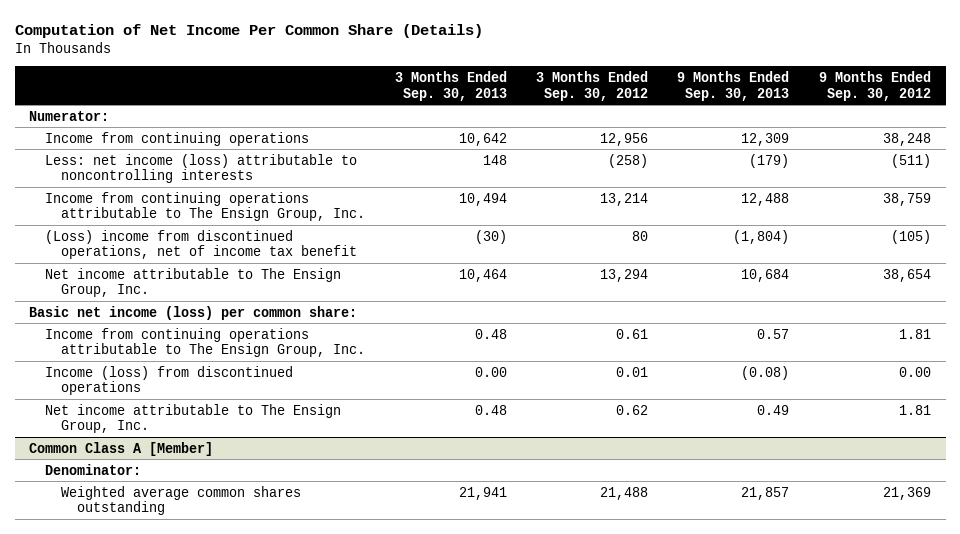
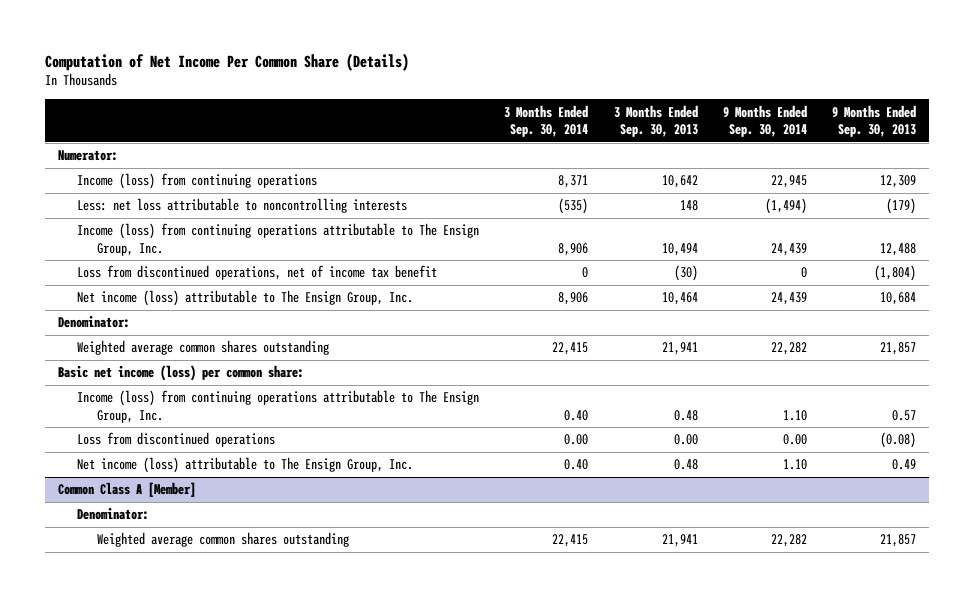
[536,70,649,101] 3 Months Ended Sep. 30, 2012 -> none
[818,70,931,101] 9 Months Ended Sep. 30, 2012 -> none
none -> [504,104,589,138] 3 Months Ended Sep. 30, 2014
none -> [723,104,808,138] 9 Months Ended Sep. 30, 2014
[45,131,310,146] Income from continuing operations -> [77,173,318,190] Income (loss) from continuing operations
[45,153,358,184] Less: net income (loss) attributable to noncontrolling interests -> [77,198,408,214] Less: net loss attributable to noncontrolling interests
[45,191,366,222] Income from continuing operations attributable to The Ensign Group, Inc. -> [77,223,480,256] Income (loss) from continuing operations attributable to The Ensign Group, Inc.
[45,229,358,260] (Loss) income from discontinued operations, net of income tax benefit -> [77,265,438,281] Loss from discontinued operations, net of income tax benefit
[45,267,342,298] Net income attributable to The Ensign Group, Inc. -> [77,290,414,307] Net income (loss) attributable to The Ensign Group, Inc.
none -> [57,315,130,329] Denominator:
none -> [77,340,330,356] Weighted average common shares outstanding
[45,327,366,358] Income from continuing operations attributable to The Ensign Group, Inc. -> [77,390,480,423] Income (loss) from continuing operations attributable to The Ensign Group, Inc.
[45,365,294,396] Income (loss) from discontinued operations -> [77,432,276,448] Loss from discontinued operations
[45,403,342,434] Net income attributable to The Ensign Group, Inc. -> [77,457,414,474] Net income (loss) attributable to The Ensign Group, Inc.

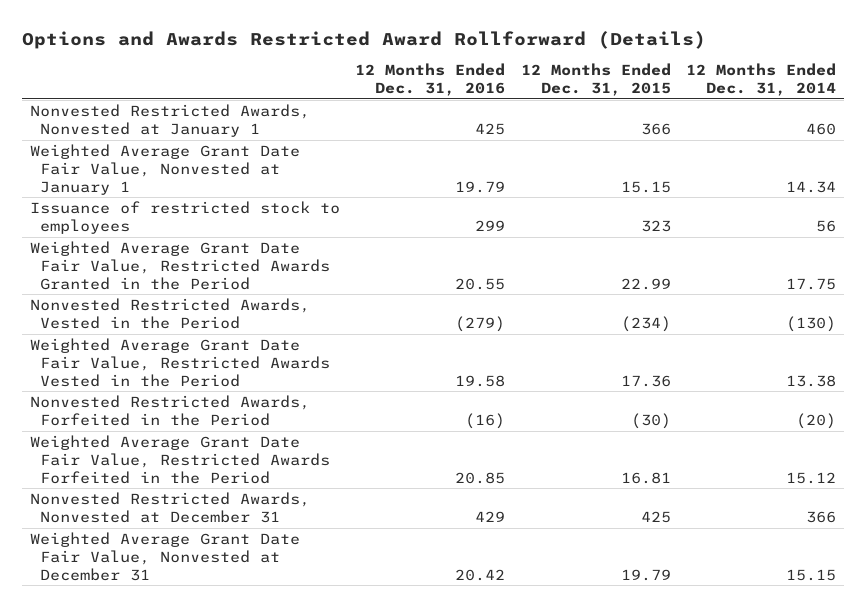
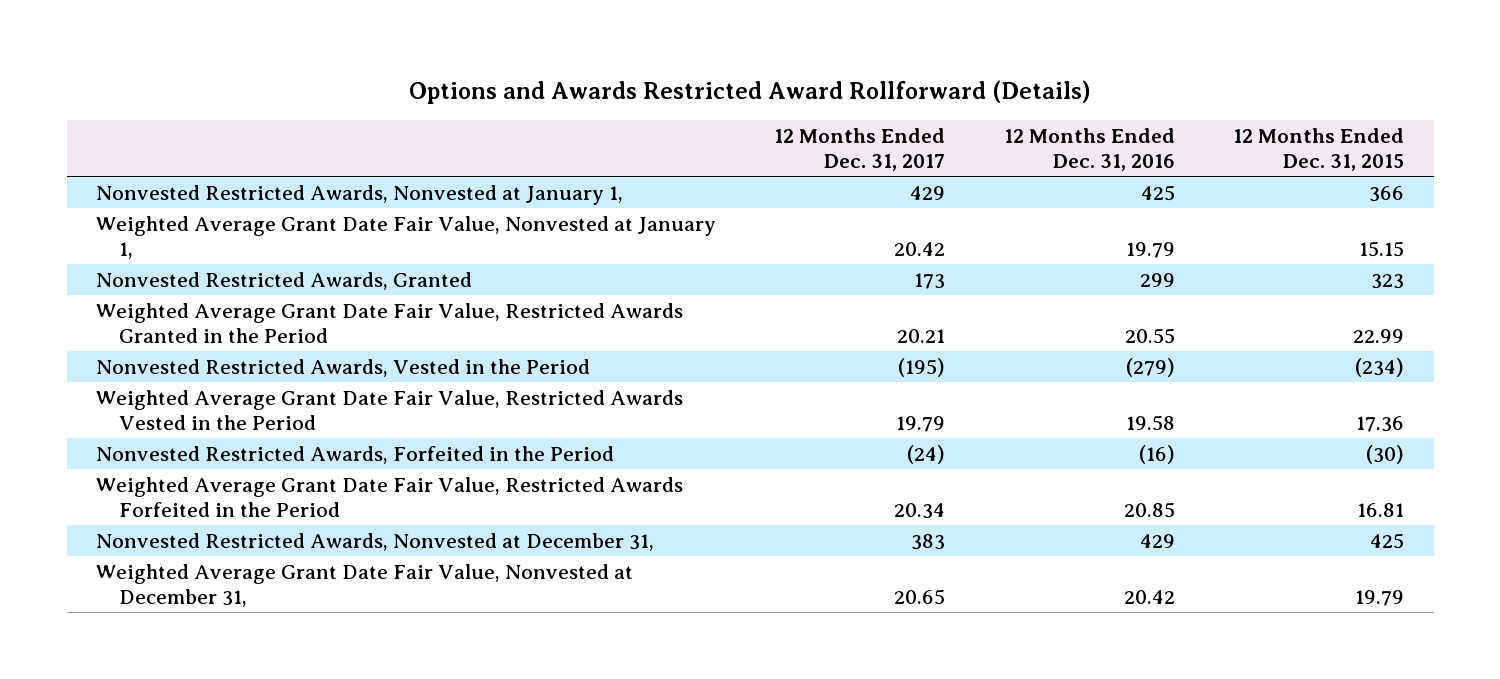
[686,63,837,97] 12 Months Ended Dec. 31, 2014 -> none
none -> [774,127,946,171] 12 Months Ended Dec. 31, 2017
[29,103,310,137] Nonvested Restricted Awards, Nonvested at January 1 -> [95,184,623,205] Nonvested Restricted Awards, Nonvested at January 1,
[29,143,300,195] Weighted Average Grant Date Fair Value, Nonvested at January 1 -> [95,215,716,260] Weighted Average Grant Date Fair Value, Nonvested at January 1,
[29,200,340,234] Issuance of restricted stock to employees -> [95,271,472,290] Nonvested Restricted Awards, Granted
[29,491,310,523] Nonvested Restricted Awards, Nonvested at December 31 -> [95,532,654,551] Nonvested Restricted Awards, Nonvested at December 31,
[29,531,300,581] Weighted Average Grant Date Fair Value, Nonvested at December 31 -> [95,563,633,608] Weighted Average Grant Date Fair Value, Nonvested at December 31,

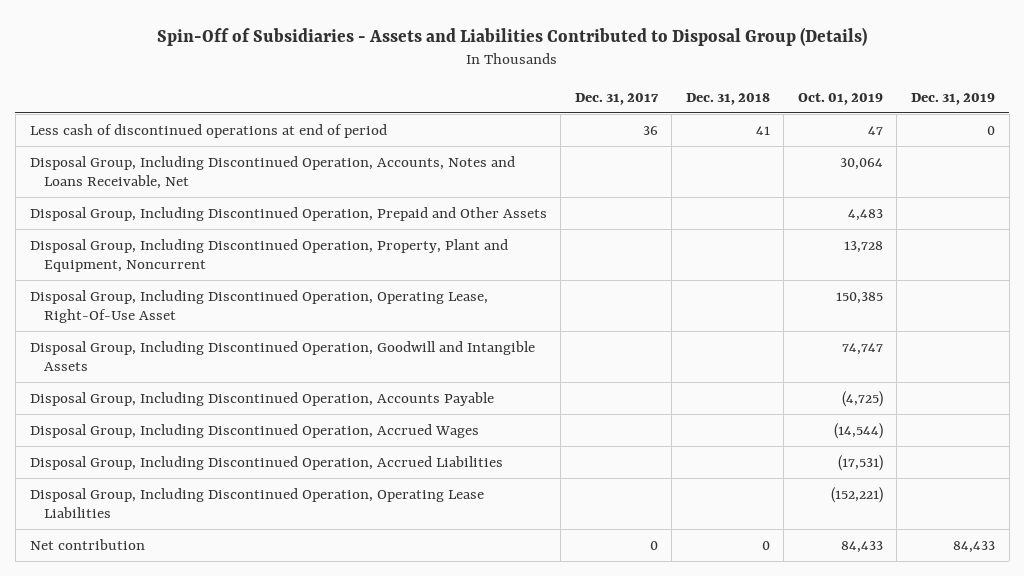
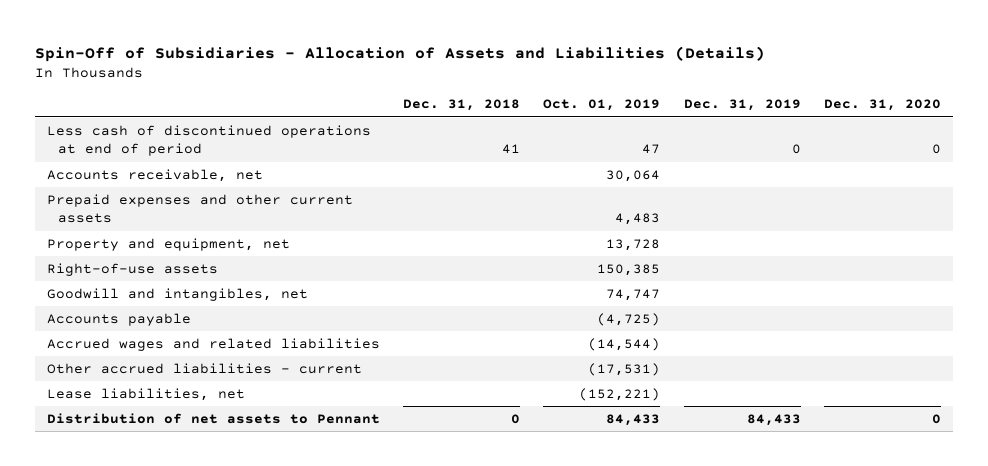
[157,26,868,46] Spin-Off of Subsidiaries - Assets and Liabilities Contributed to Disposal Group (Details) -> [35,45,766,62] Spin-Off of Subsidiaries - Allocation of Assets and Liabilities (Details)
[574,92,659,105] Dec. 31, 2017 -> none
none -> [823,99,941,112] Dec. 31, 2020
[29,155,515,190] Disposal Group, Including Discontinued Operation, Accounts, Notes and Loans Receivable, Net -> [46,168,263,182] Accounts receivable, net
[29,206,547,221] Disposal Group, Including Discontinued Operation, Prepaid and Other Assets -> [46,193,353,224] Prepaid expenses and other current assets
[29,238,508,273] Disposal Group, Including Discontinued Operation, Property, Plant and Equipment, Noncurrent -> [46,237,290,251] Property and equipment, net
[29,289,488,324] Disposal Group, Including Discontinued Operation, Operating Lease, Right-Of-Use Asset -> [46,262,218,276] Right-of-use assets
[29,340,535,372] Disposal Group, Including Discontinued Operation, Goodwill and Intangible Assets -> [46,287,308,301] Goodwill and intangibles, net
[29,391,494,406] Disposal Group, Including Discontinued Operation, Accounts Payable -> [46,312,191,326] Accounts payable
[29,423,479,438] Disposal Group, Including Discontinued Operation, Accrued Wages -> [46,337,380,351] Accrued wages and related liabilities
[29,455,503,470] Disposal Group, Including Discontinued Operation, Accrued Liabilities -> [46,362,362,374] Other accrued liabilities - current
[29,487,484,519] Disposal Group, Including Discontinued Operation, Operating Lease Liabilities -> [46,387,245,401] Lease liabilities, net
[29,538,145,550] Net contribution -> [46,412,380,424] Distribution of net assets to Pennant

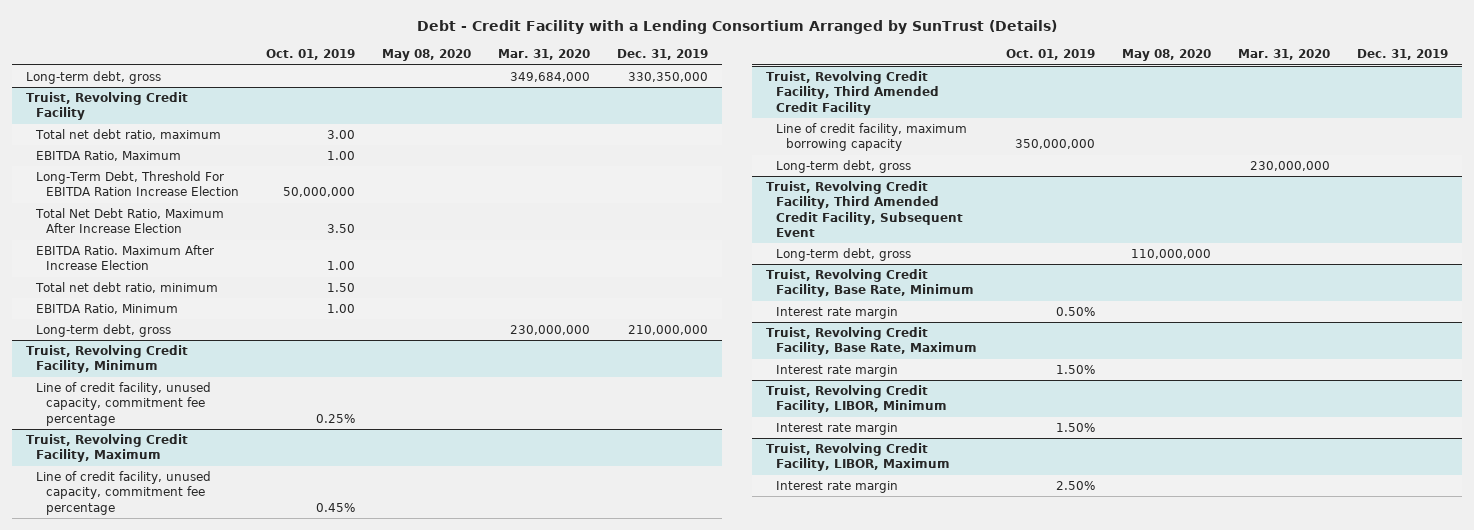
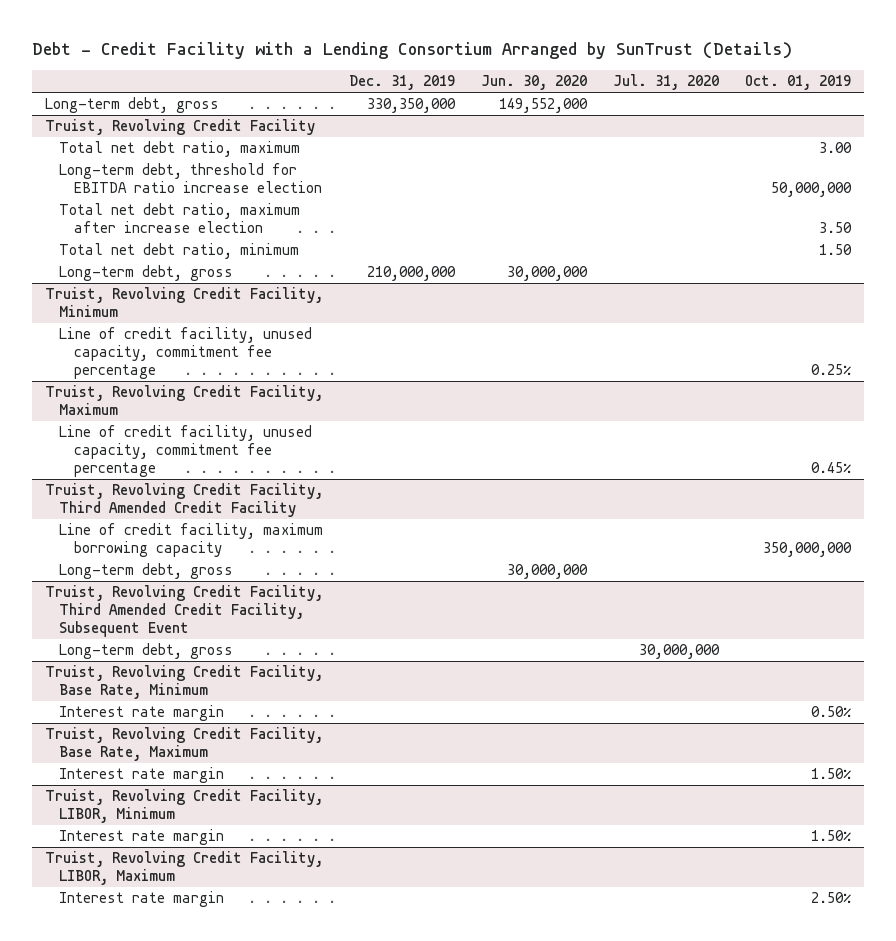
[381,49,471,62] May 08, 2020 -> none
[498,49,591,61] Mar. 31, 2020 -> none
none -> [481,75,588,91] Jun. 30, 2020
none -> [613,74,720,91] Jul. 31, 2020
[35,151,181,162] EBITDA Ratio, Maximum -> none
[35,245,214,271] EBITDA Ratio. Maximum After Increase Election -> none
[35,171,239,197] Long-Term Debt, Threshold For EBITDA Ration Increase Election -> [59,163,323,194] Long-term debt, threshold for EBITDA ratio increase election
[34,208,224,234] Total Net Debt Ratio, Maximum After Increase Election -> [59,203,301,234] Total net debt ratio, maximum after increase election
[35,304,178,315] EBITDA Ratio, Minimum -> none

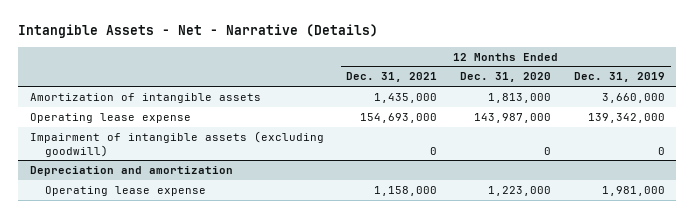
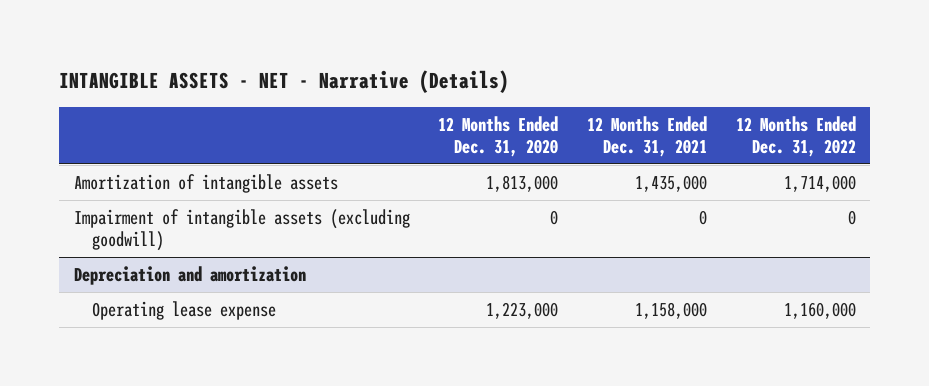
[18,24,379,39] Intangible Assets - Net - Narrative (Details) -> [59,70,510,94] INTANGIBLE ASSETS - NET - Narrative (Details)
[574,72,666,83] Dec. 31, 2019 -> none
none -> [735,115,856,157] 12 Months Ended Dec. 31, 2022
[29,112,191,123] Operating lease expense -> none

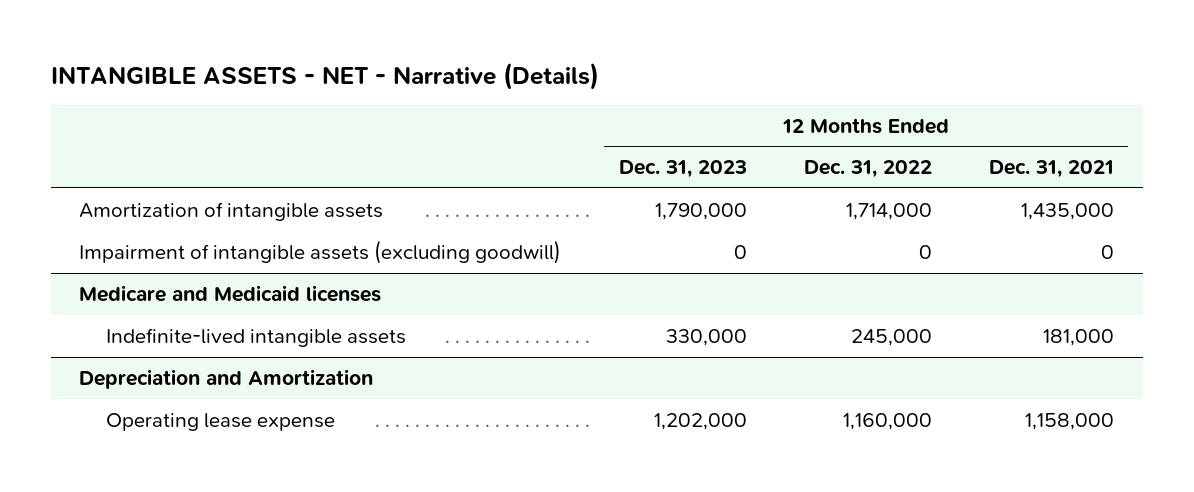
[438,115,559,157] 12 Months Ended Dec. 31, 2020 -> none
none -> [618,160,747,179] Dec. 31, 2023
none -> [79,284,382,302] Medicare and Medicaid licenses
none -> [106,327,407,347] Indefinite-lived intangible assets
[73,266,306,286] Depreciation and amortization -> [79,368,374,389] Depreciation and Amortization

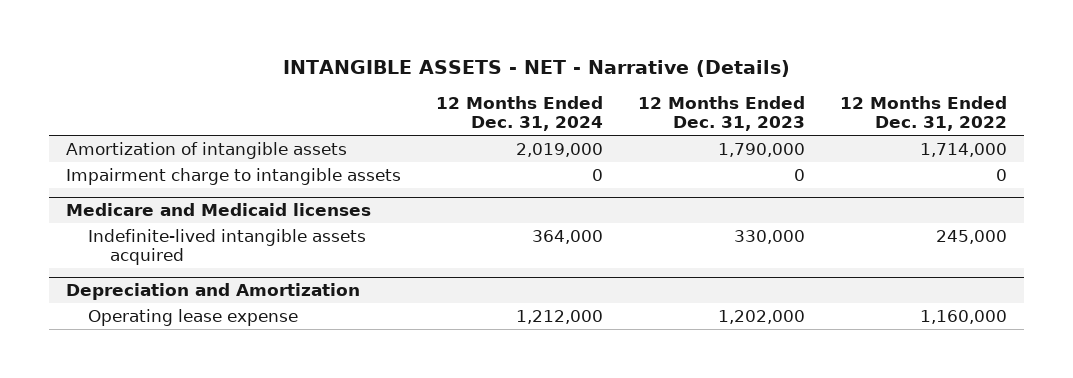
[989,160,1115,179] Dec. 31, 2021 -> none
none -> [436,96,604,131] 12 Months Ended Dec. 31, 2024
[79,239,562,264] Impairment of intangible assets (excluding goodwill) -> [66,167,402,185] Impairment charge to intangible assets
[106,327,407,347] Indefinite-lived intangible assets -> [87,228,366,265] Indefinite-lived intangible assets acquired

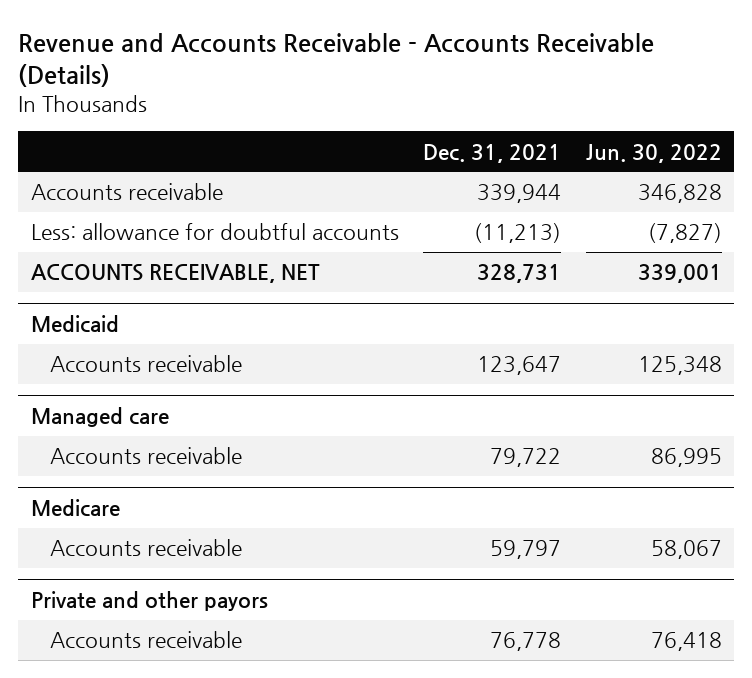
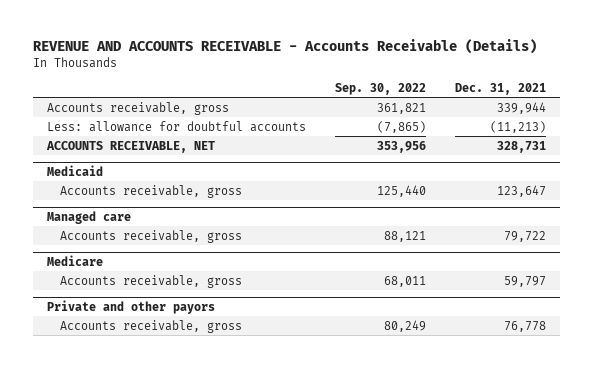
[18,32,655,87] Revenue and Accounts Receivable - Accounts Receivable (Details) -> [33,39,538,55] REVENUE AND ACCOUNTS RECEIVABLE - Accounts Receivable (Details)
[585,143,722,163] Jun. 30, 2022 -> none
none -> [335,82,427,95] Sep. 30, 2022
[30,183,223,201] Accounts receivable -> [47,101,230,115] Accounts receivable, gross
[49,355,242,373] Accounts receivable -> [59,184,242,198] Accounts receivable, gross
[49,447,242,465] Accounts receivable -> [59,229,242,243] Accounts receivable, gross
[49,539,242,557] Accounts receivable -> [59,274,242,288] Accounts receivable, gross
[49,631,242,649] Accounts receivable -> [59,319,242,333] Accounts receivable, gross

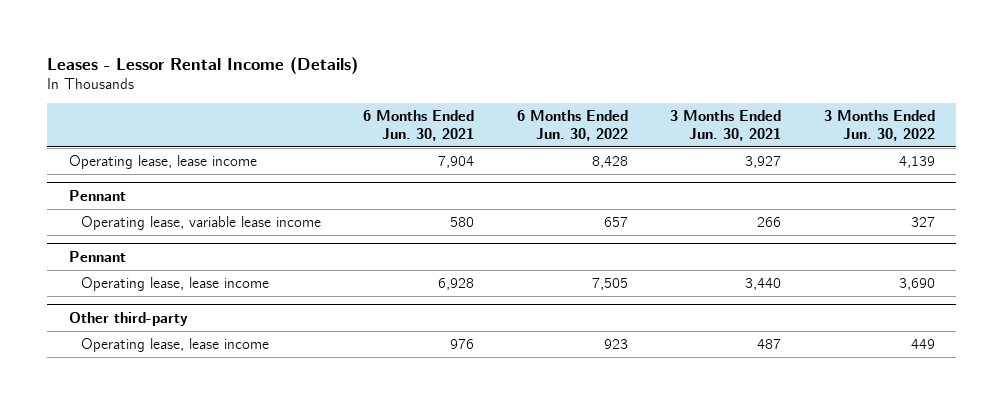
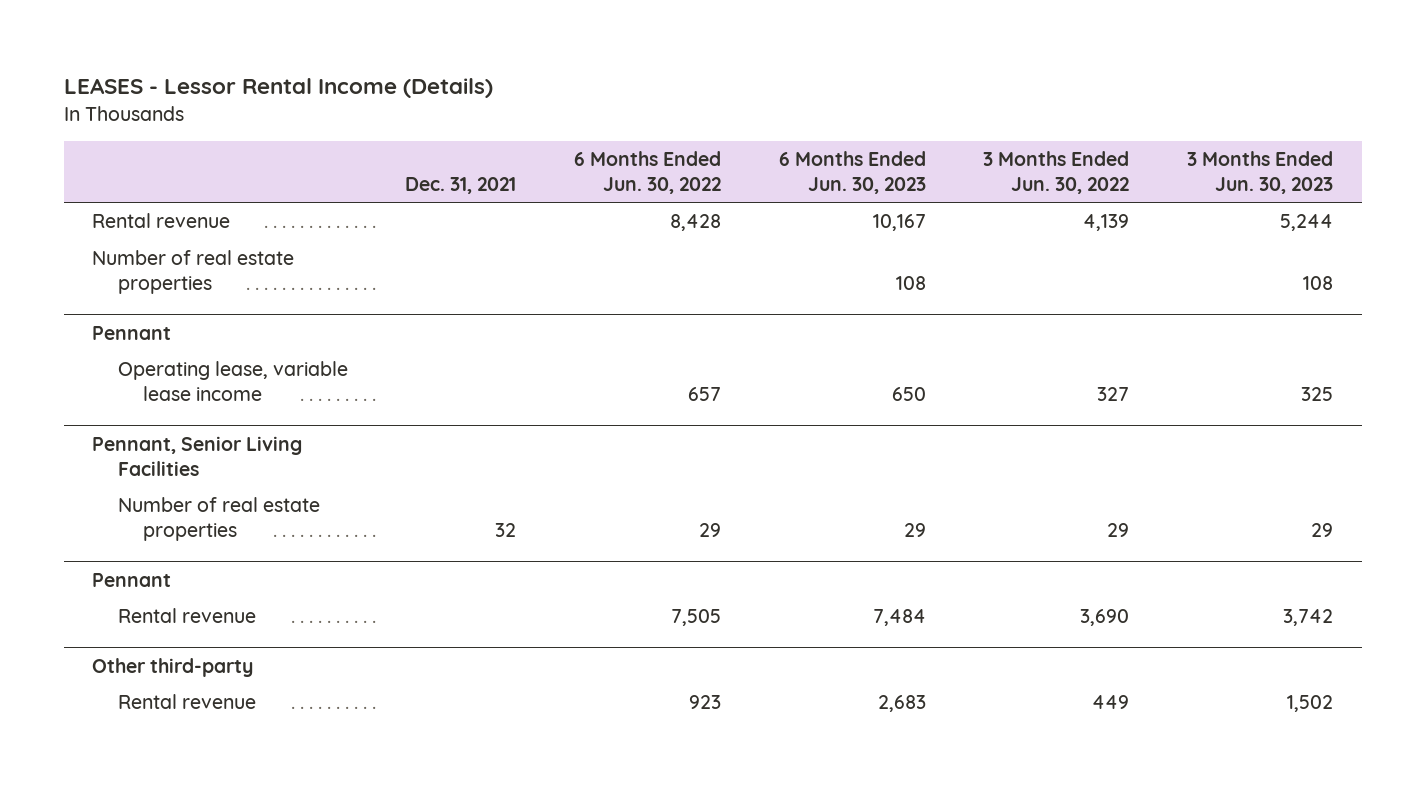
[47,56,359,74] Leases - Lessor Rental Income (Details) -> [63,78,493,99] LEASES - Lessor Rental Income (Details)
[363,110,475,141] 6 Months Ended Jun. 30, 2021 -> none
[670,110,782,141] 3 Months Ended Jun. 30, 2021 -> none
none -> [405,176,517,194] Dec. 31, 2021
none -> [778,150,926,194] 6 Months Ended Jun. 30, 2023
none -> [1186,150,1333,194] 3 Months Ended Jun. 30, 2023
[68,155,257,170] Operating lease, lease income -> [92,213,231,229] Rental revenue
none -> [92,250,295,295] Number of real estate properties
none -> [92,435,303,476] Pennant, Senior Living Facilities
none -> [117,497,320,542] Number of real estate properties
[80,277,269,292] Operating lease, lease income -> [117,608,256,624] Rental revenue
[80,338,269,353] Operating lease, lease income -> [117,694,256,710] Rental revenue

